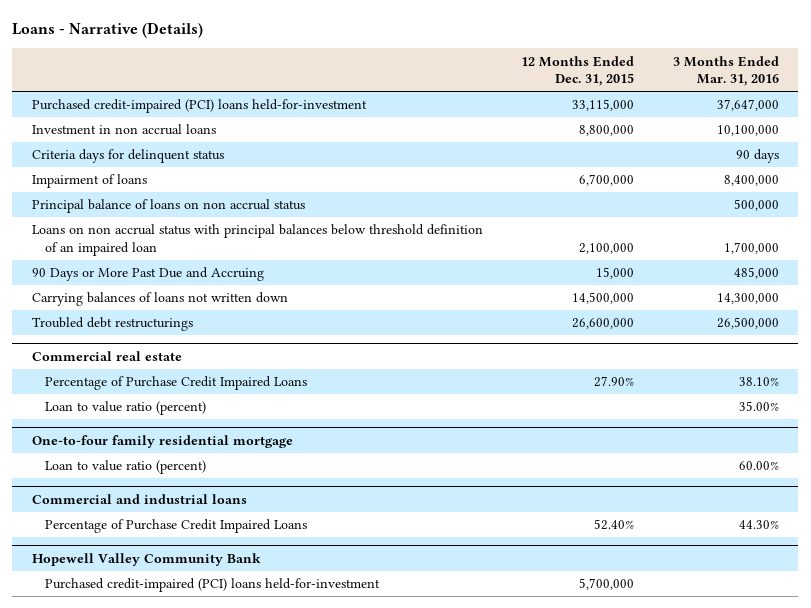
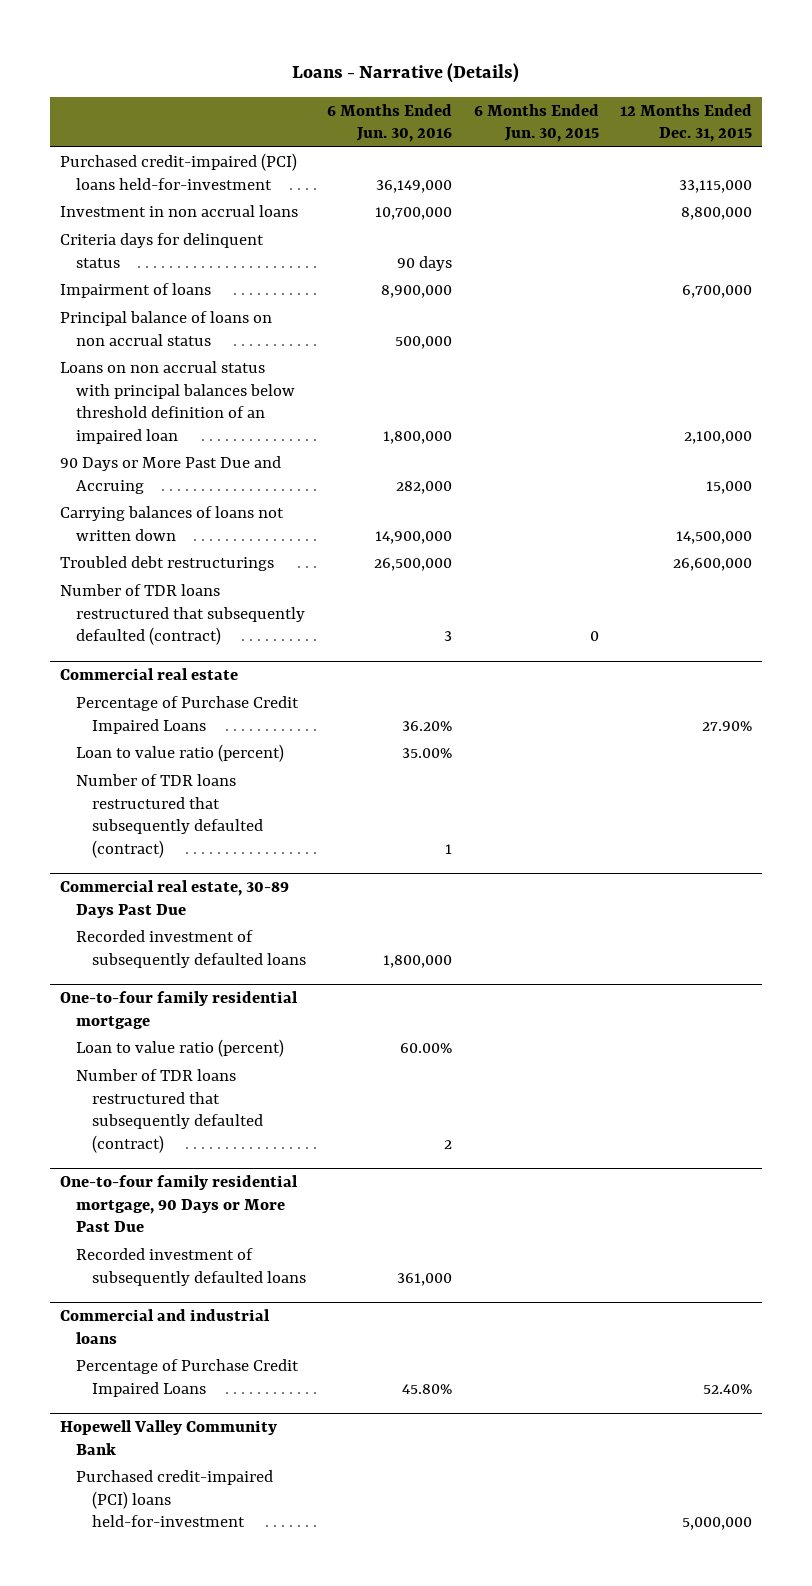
[672,55,779,87] 3 Months Ended Mar. 31, 2016 -> none
none -> [327,103,453,143] 6 Months Ended Jun. 30, 2016
none -> [473,103,599,143] 6 Months Ended Jun. 30, 2015
none -> [60,583,306,646] Number of TDR loans restructured that subsequently defaulted (contract)
none -> [76,773,264,858] Number of TDR loans restructured that subsequently defaulted (contract)
none -> [60,880,290,918] Commercial real estate, 30-89 Days Past Due
none -> [76,929,307,968] Recorded investment of subsequently defaulted loans
none -> [76,1068,264,1153] Number of TDR loans restructured that subsequently defaulted (contract)
none -> [60,1175,299,1233] One-to-four family residential mortgage, 90 Days or More Past Due
none -> [76,1247,307,1286] Recorded investment of subsequently defaulted loans
[579,578,635,591] 5,700,000 -> [681,1517,752,1531] 5,000,000

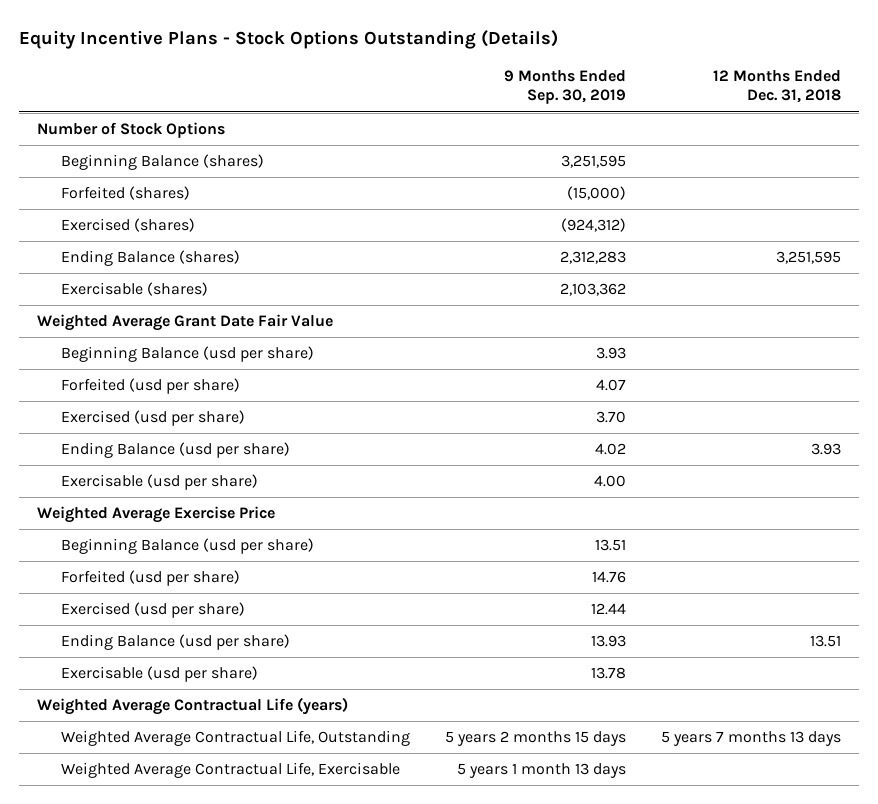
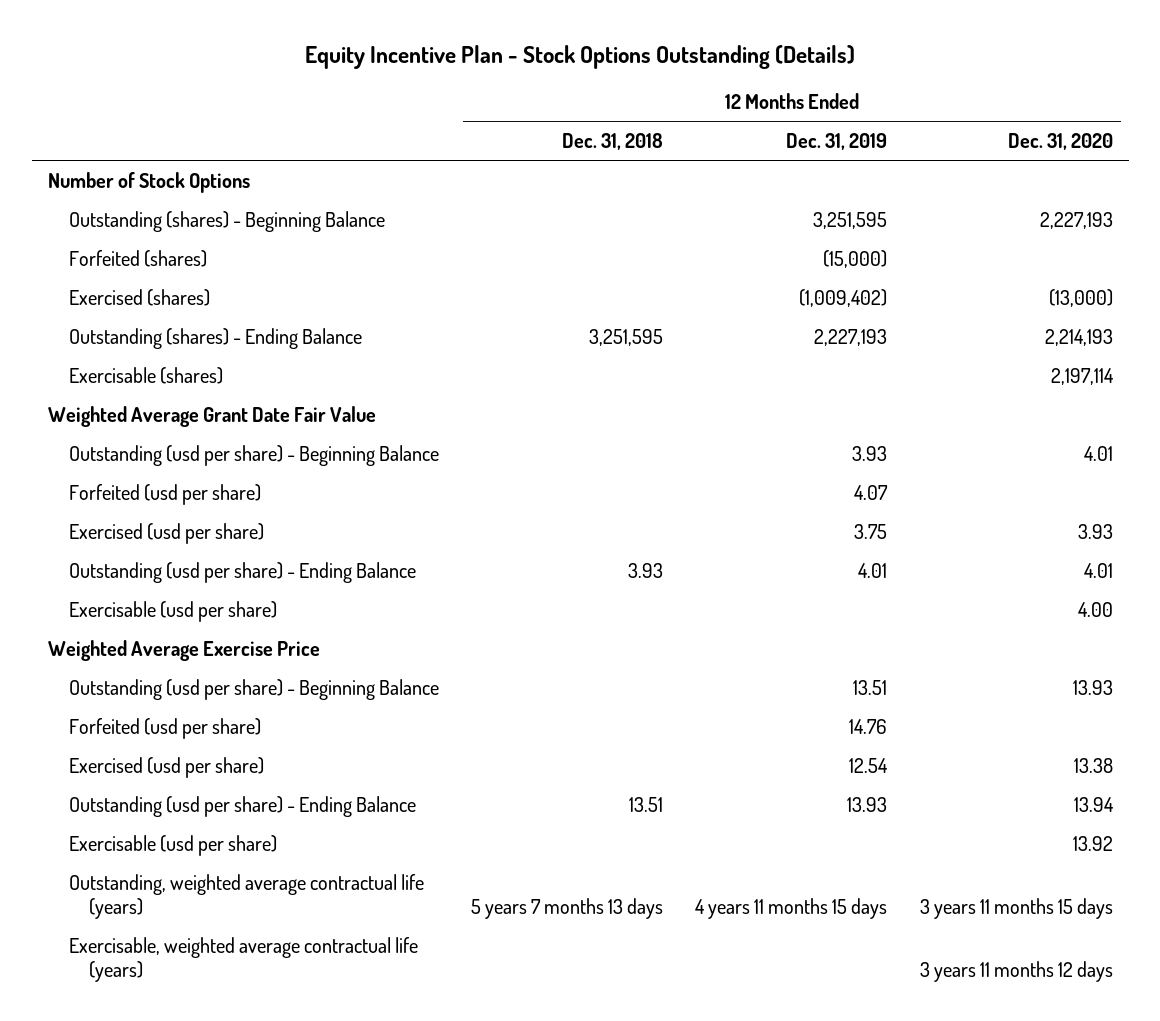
[19,29,559,49] Equity Incentive Plans - Stock Options Outstanding (Details) -> [305,44,856,69] Equity Incentive Plan - Stock Options Outstanding (Details)
[504,69,627,105] 9 Months Ended Sep. 30, 2019 -> none
none -> [786,133,888,151] Dec. 31, 2019
none -> [1007,133,1113,151] Dec. 31, 2020
[61,154,265,171] Beginning Balance (shares) -> [68,210,385,232] Outstanding (shares) - Beginning Balance
[61,250,241,267] Ending Balance (shares) -> [68,327,362,349] Outstanding (shares) - Ending Balance
[61,346,315,363] Beginning Balance (usd per share) -> [68,444,439,466] Outstanding (usd per share) - Beginning Balance
[61,442,291,459] Ending Balance (usd per share) -> [68,561,416,583] Outstanding (usd per share) - Ending Balance
[61,538,315,555] Beginning Balance (usd per share) -> [68,678,439,700] Outstanding (usd per share) - Beginning Balance
[61,634,291,651] Ending Balance (usd per share) -> [68,795,416,817] Outstanding (usd per share) - Ending Balance
[36,697,348,716] Weighted Average Contractual Life (years) -> none
[61,730,411,747] Weighted Average Contractual Life, Outstanding -> [68,873,424,919] Outstanding, weighted average contractual life (years)
[61,762,401,779] Weighted Average Contractual Life, Exercisable -> [68,936,418,982] Exercisable, weighted average contractual life (years)

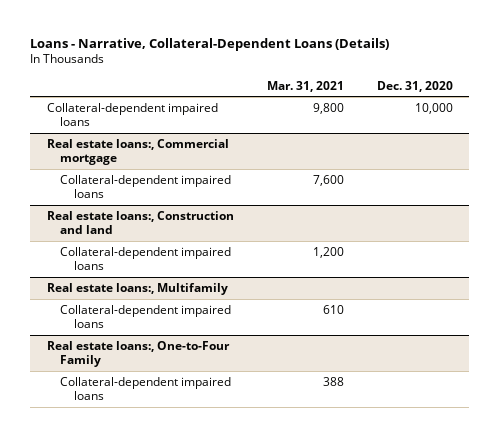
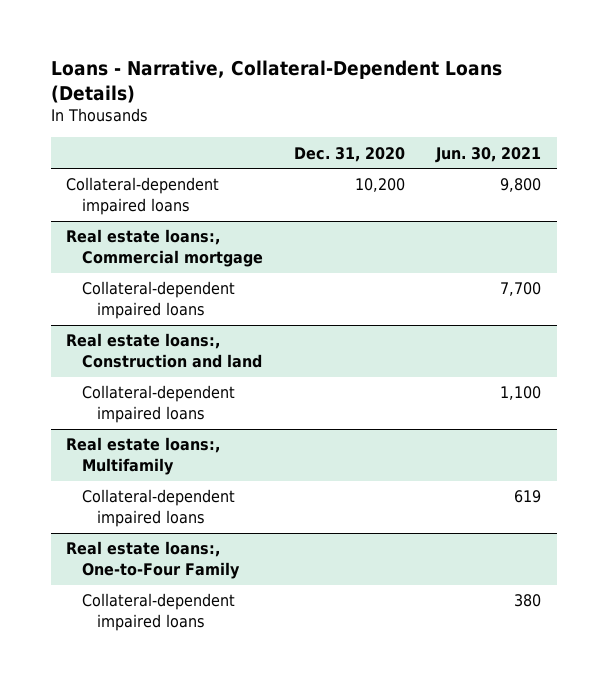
[266,80,344,92] Mar. 31, 2021 -> none
none -> [435,146,542,163] Jun. 30, 2021
[414,102,453,114] 10,000 -> [355,178,406,193] 10,200

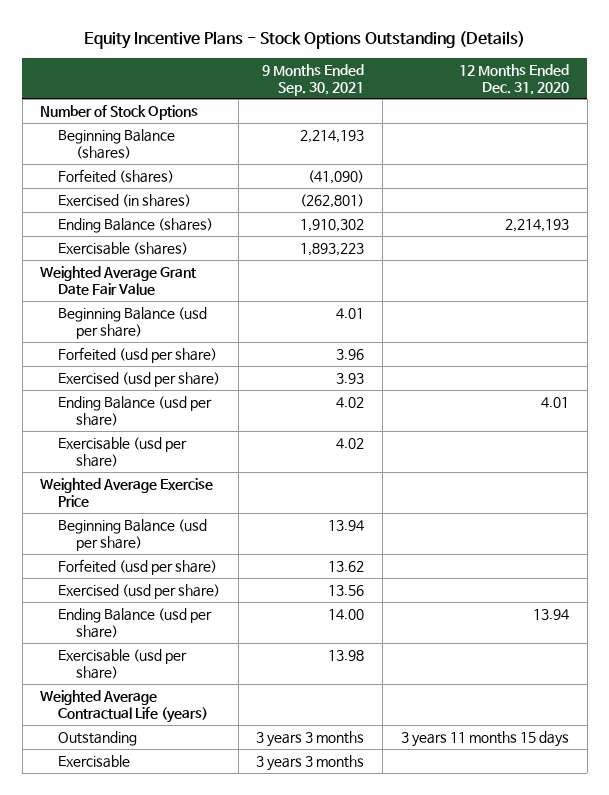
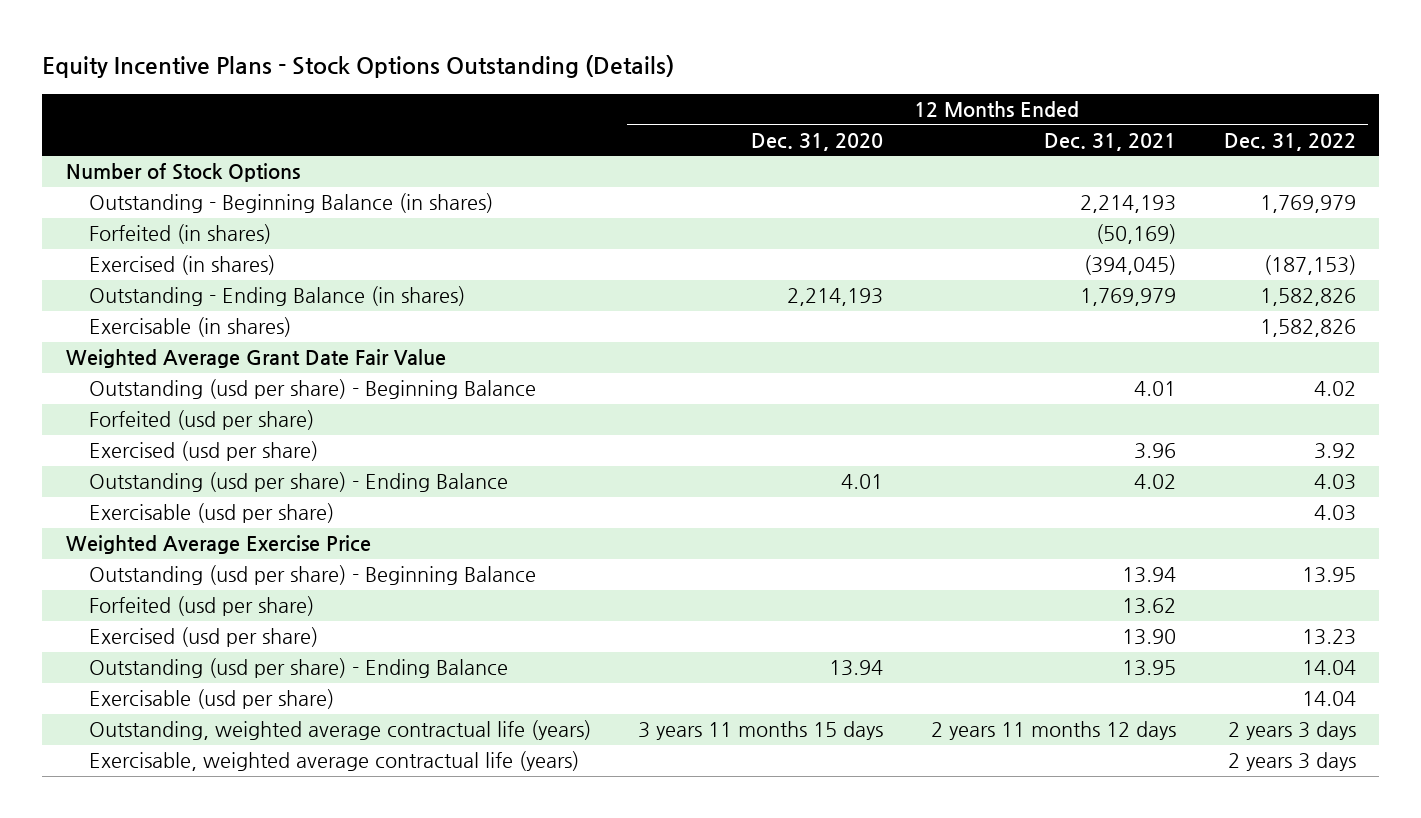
[262,63,365,96] 9 Months Ended Sep. 30, 2021 -> none
none -> [1044,132,1177,151] Dec. 31, 2021
none -> [1223,132,1356,151] Dec. 31, 2022
[58,128,176,159] Beginning Balance (shares) -> [88,193,493,214] Outstanding - Beginning Balance (in shares)
[58,168,175,183] Forfeited (shares) -> [88,224,271,245] Forfeited (in shares)
[58,217,214,233] Ending Balance (shares) -> [88,286,465,307] Outstanding - Ending Balance (in shares)
[58,241,189,255] Exercisable (shares) -> [88,317,291,338] Exercisable (in shares)
[58,306,208,339] Beginning Balance (usd per share) -> [88,379,536,400] Outstanding (usd per share) - Beginning Balance
[58,395,213,426] Ending Balance (usd per share) -> [88,472,508,493] Outstanding (usd per share) - Ending Balance
[58,518,208,551] Beginning Balance (usd per share) -> [88,565,536,586] Outstanding (usd per share) - Beginning Balance
[58,607,213,638] Ending Balance (usd per share) -> [88,658,508,679] Outstanding (usd per share) - Ending Balance
[40,689,209,723] Weighted Average Contractual Life (years) -> none
[58,730,138,746] Outstanding -> [88,720,591,741] Outstanding, weighted average contractual life (years)
[58,754,131,768] Exercisable -> [88,751,579,772] Exercisable, weighted average contractual life (years)

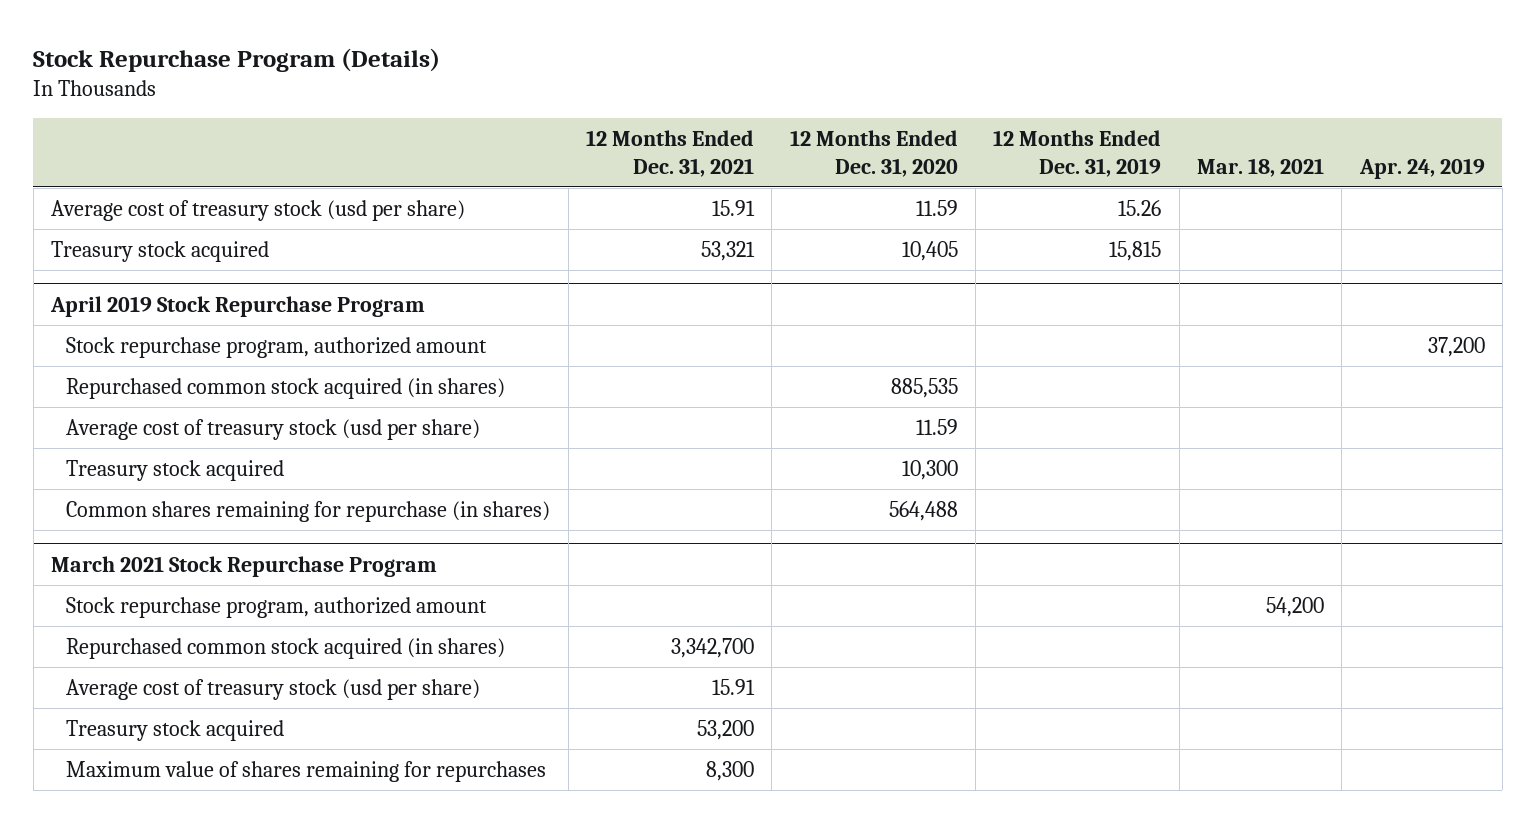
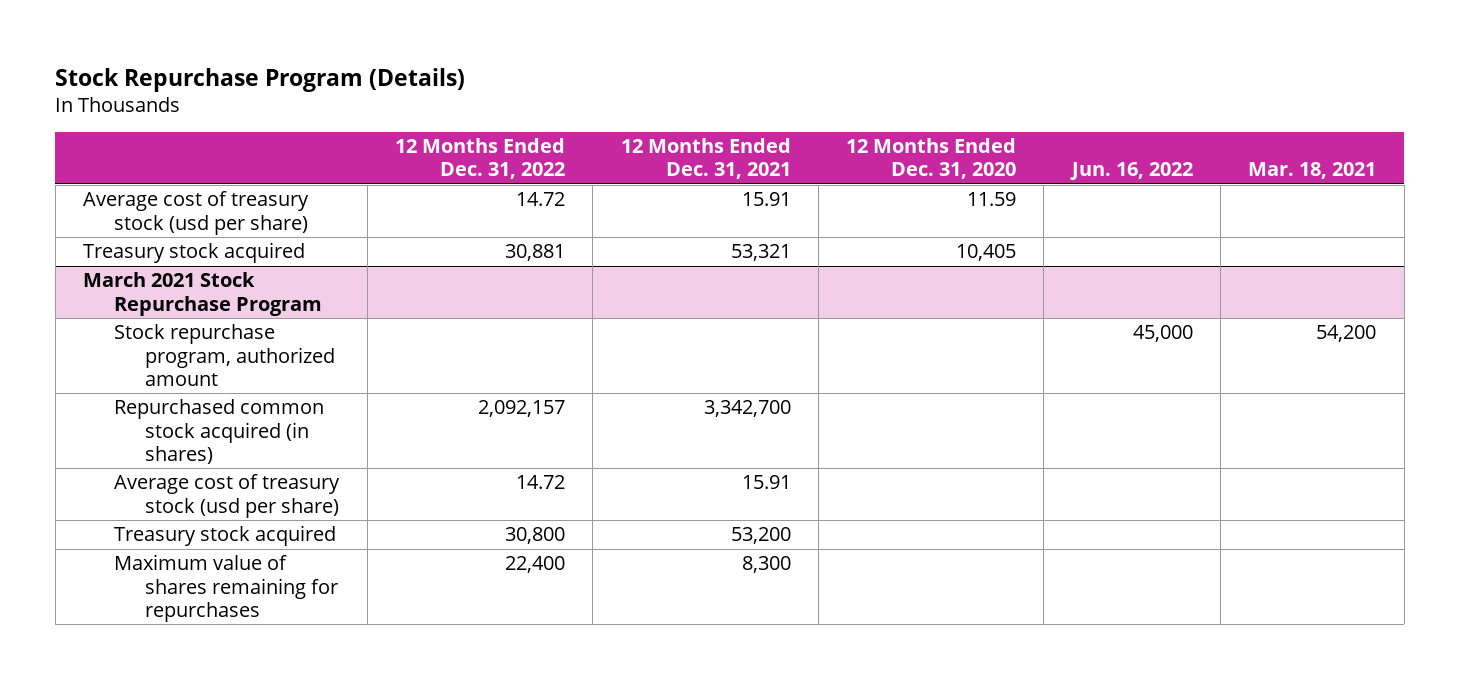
[993,129,1162,177] 12 Months Ended Dec. 31, 2019 -> none
[1358,157,1485,179] Apr. 24, 2019 -> none
none -> [394,138,565,180] 12 Months Ended Dec. 31, 2022
none -> [1069,162,1193,181] Jun. 16, 2022
[49,295,425,317] April 2019 Stock Repurchase Program -> none
[66,336,488,358] Stock repurchase program, authorized amount -> none
[66,377,506,399] Repurchased common stock acquired (in shares) -> none
[66,418,481,440] Average cost of treasury stock (usd per share) -> none
[66,459,285,481] Treasury stock acquired -> none
[66,500,551,522] Common shares remaining for repurchase (in shares) -> none

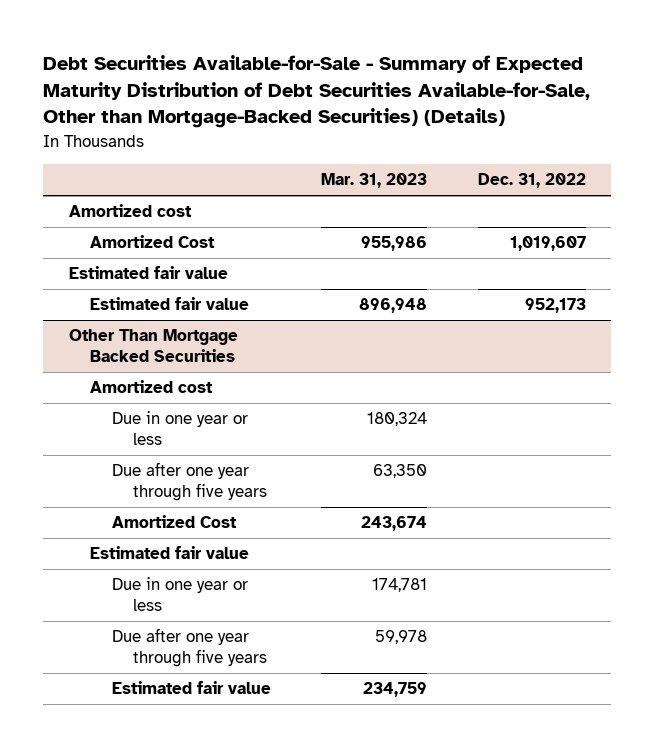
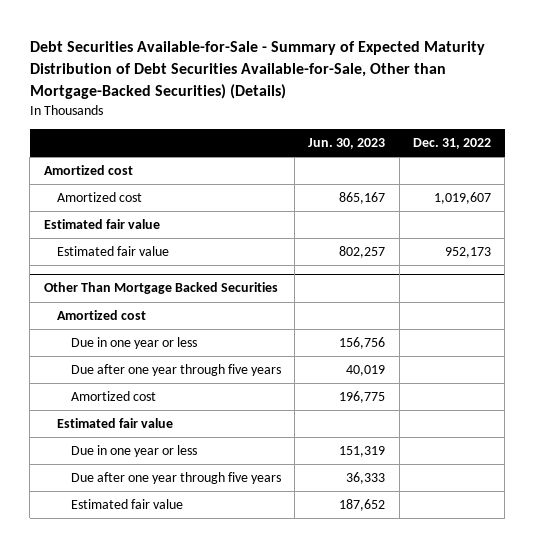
[321,173,428,189] Mar. 31, 2023 -> none
none -> [308,138,386,150] Jun. 30, 2023
[90,235,216,249] Amortized Cost -> [57,192,143,203] Amortized cost
[111,515,237,529] Amortized Cost -> [70,391,156,402] Amortized cost

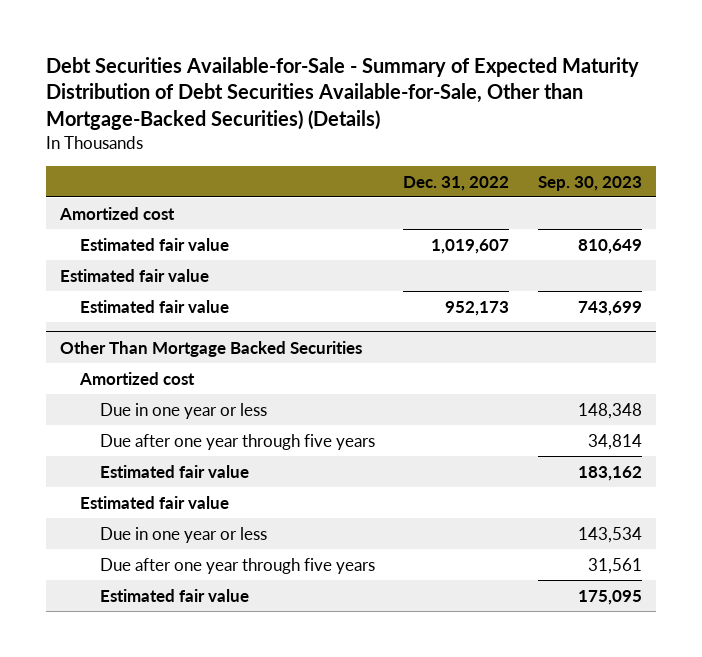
[308,138,386,150] Jun. 30, 2023 -> none
none -> [537,175,642,191] Sep. 30, 2023
[57,192,143,203] Amortized cost -> [80,237,230,251] Estimated fair value
[70,391,156,402] Amortized cost -> none
none -> [80,495,230,509] Estimated fair value

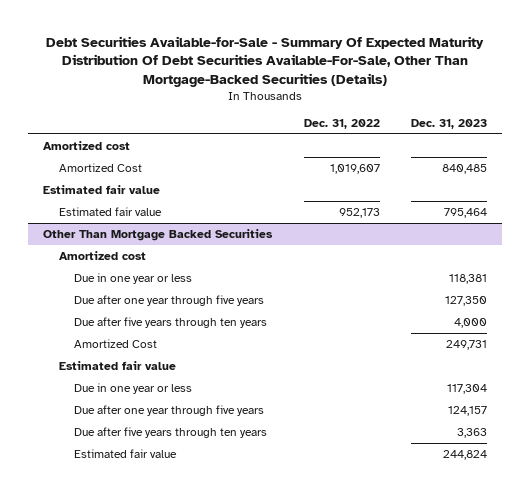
[45,56,639,130] Debt Securities Available-for-Sale - Summary of Expected Maturity Distribution of Debt Securities Available-for-Sale, Other than Mortgage-Backed Securities) (Details) -> [46,35,485,87] Debt Securities Available-for-Sale - Summary Of Expected Maturity Distribution Of Debt Securities Available-For-Sale, Other Than Mortgage-Backed Securities (Details)
[537,175,642,191] Sep. 30, 2023 -> none
none -> [410,119,487,130] Dec. 31, 2023
[80,237,230,251] Estimated fair value -> [58,162,142,172] Amortized Cost
none -> [73,316,267,328] Due after five years through ten years
[100,464,250,478] Estimated fair value -> [73,338,157,348] Amortized Cost
none -> [73,426,267,438] Due after five years through ten years

